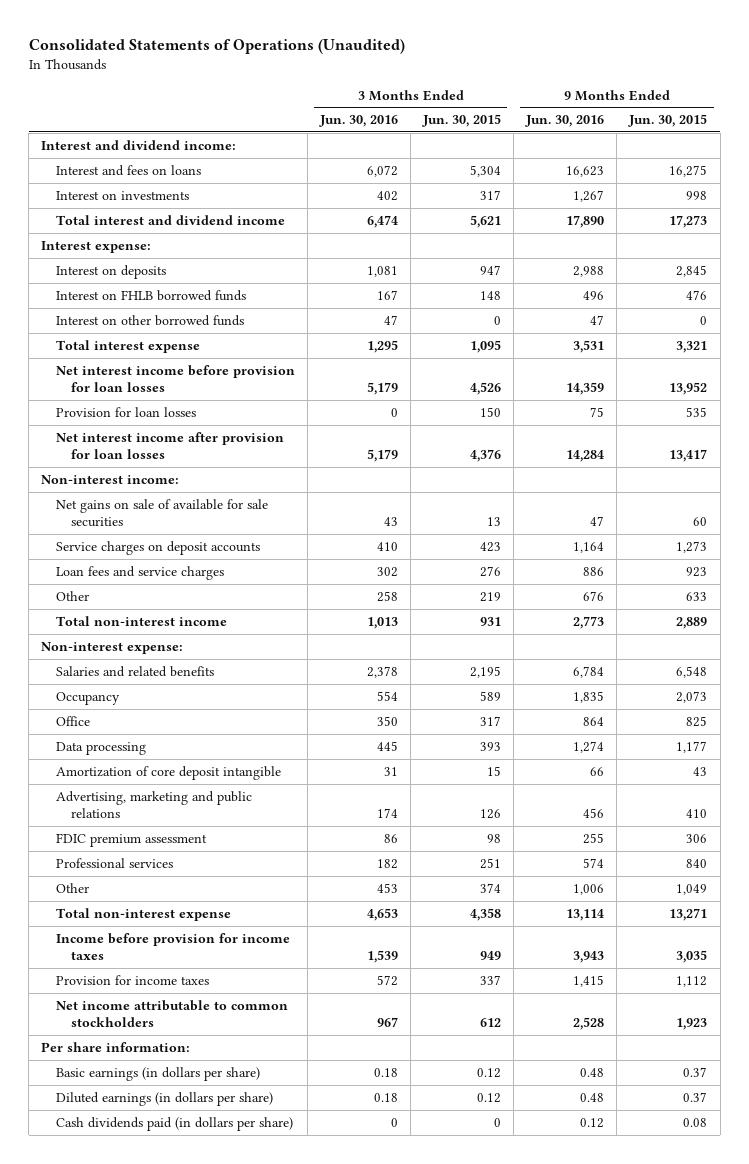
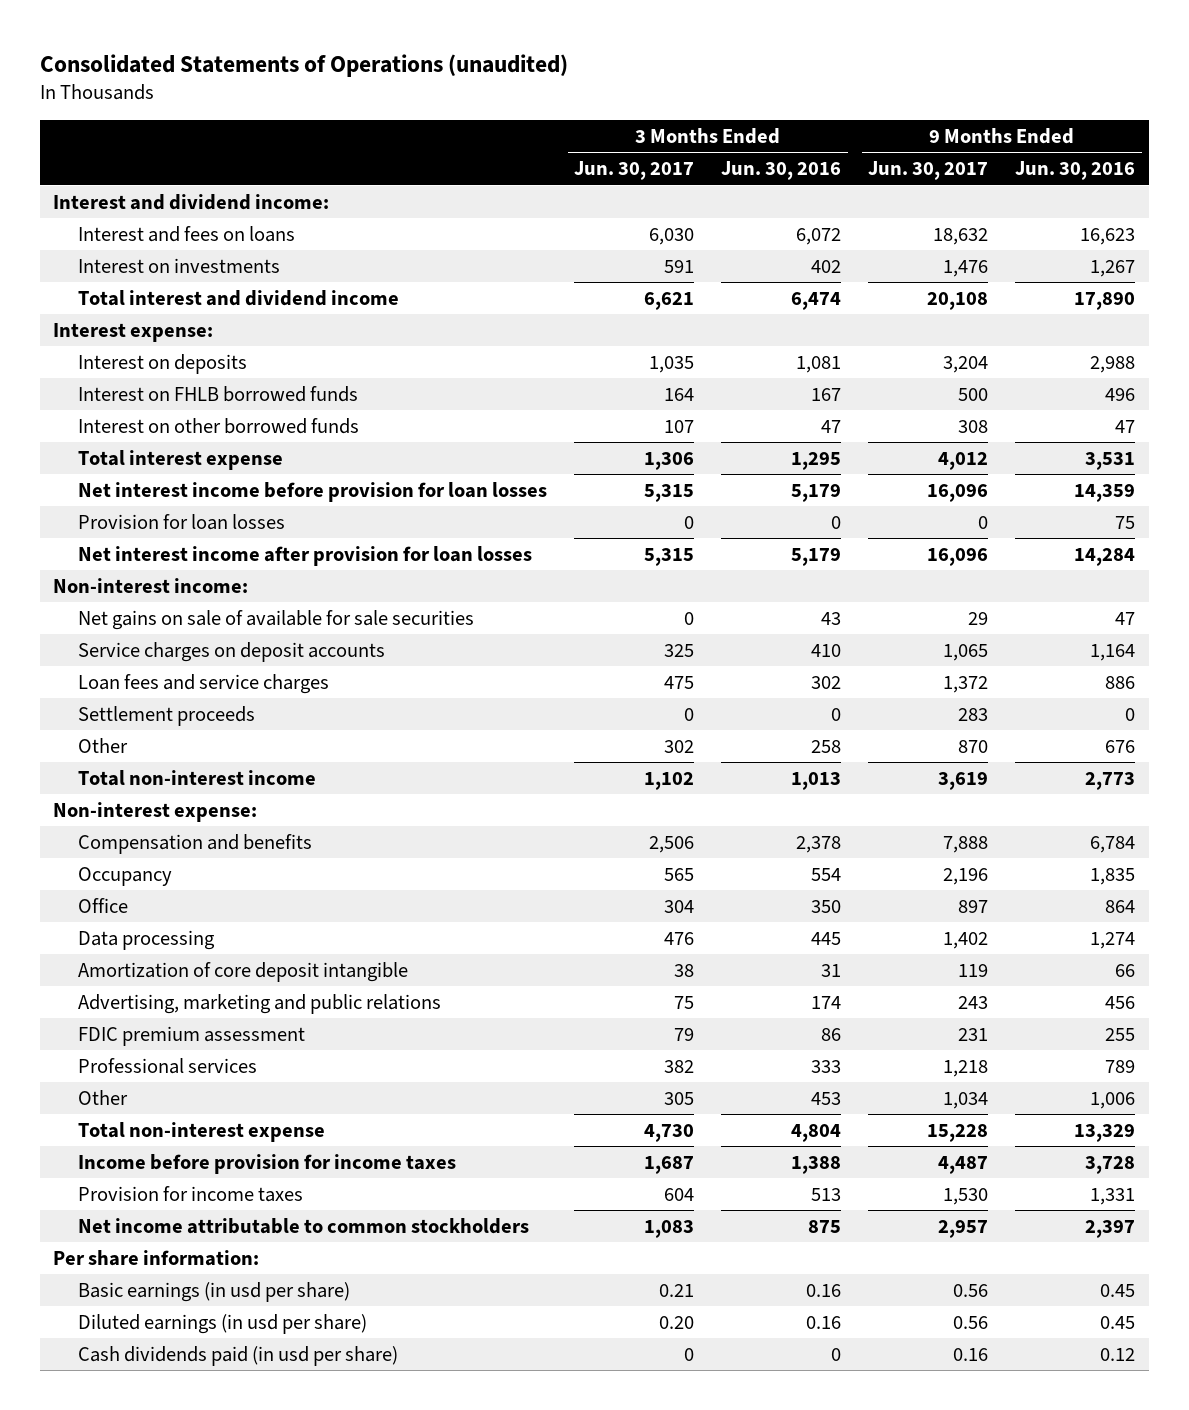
[28,39,405,55] Consolidated Statements of Operations (Unaudited) -> [39,53,568,77] Consolidated Statements of Operations (unaudited)
[422,114,502,128] Jun. 30, 2015 -> none
[628,114,708,128] Jun. 30, 2015 -> none
none -> [574,161,695,181] Jun. 30, 2017
none -> [868,161,989,181] Jun. 30, 2017
none -> [78,705,256,726] Settlement proceeds
[55,665,214,677] Salaries and related benefits -> [78,833,313,854] Compensation and benefits
[377,858,399,869] 182 -> [811,1059,842,1073] 333
[583,857,605,868] 574 -> [1105,1059,1136,1073] 789
[367,907,399,921] 4,653 -> [791,1123,842,1142] 4,804
[566,908,605,921] 13,114 -> [1074,1123,1136,1142] 13,329
[367,949,399,963] 1,539 -> [791,1155,842,1174] 1,388
[573,950,605,963] 3,943 -> [1085,1155,1136,1174] 3,728
[377,974,399,986] 572 -> [811,1187,842,1201] 513
[573,974,605,987] 1,415 -> [1090,1187,1136,1205] 1,331
[377,1016,399,1027] 967 -> [808,1219,842,1233] 875
[573,1016,605,1030] 2,528 -> [1085,1219,1136,1238] 2,397
[55,1066,260,1081] Basic earnings (in dollars per share) -> [78,1281,351,1302] Basic earnings (in usd per share)
[374,1067,399,1077] 0.18 -> [806,1283,842,1297] 0.16
[580,1067,605,1077] 0.48 -> [1100,1283,1136,1297] 0.45
[55,1091,273,1106] Diluted earnings (in dollars per share) -> [78,1313,368,1334] Diluted earnings (in usd per share)
[374,1092,399,1102] 0.18 -> [806,1315,842,1329] 0.16
[580,1092,605,1102] 0.48 -> [1100,1315,1136,1329] 0.45
[55,1116,293,1131] Cash dividends paid (in dollars per share) -> [78,1345,399,1366] Cash dividends paid (in usd per share)

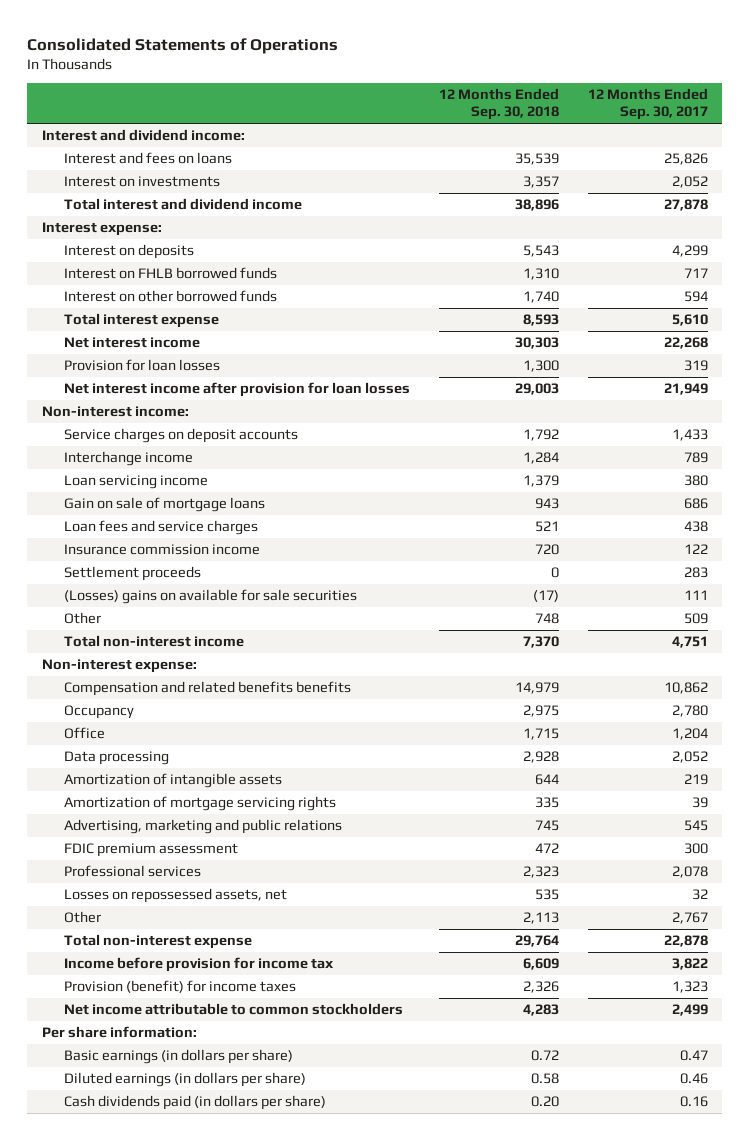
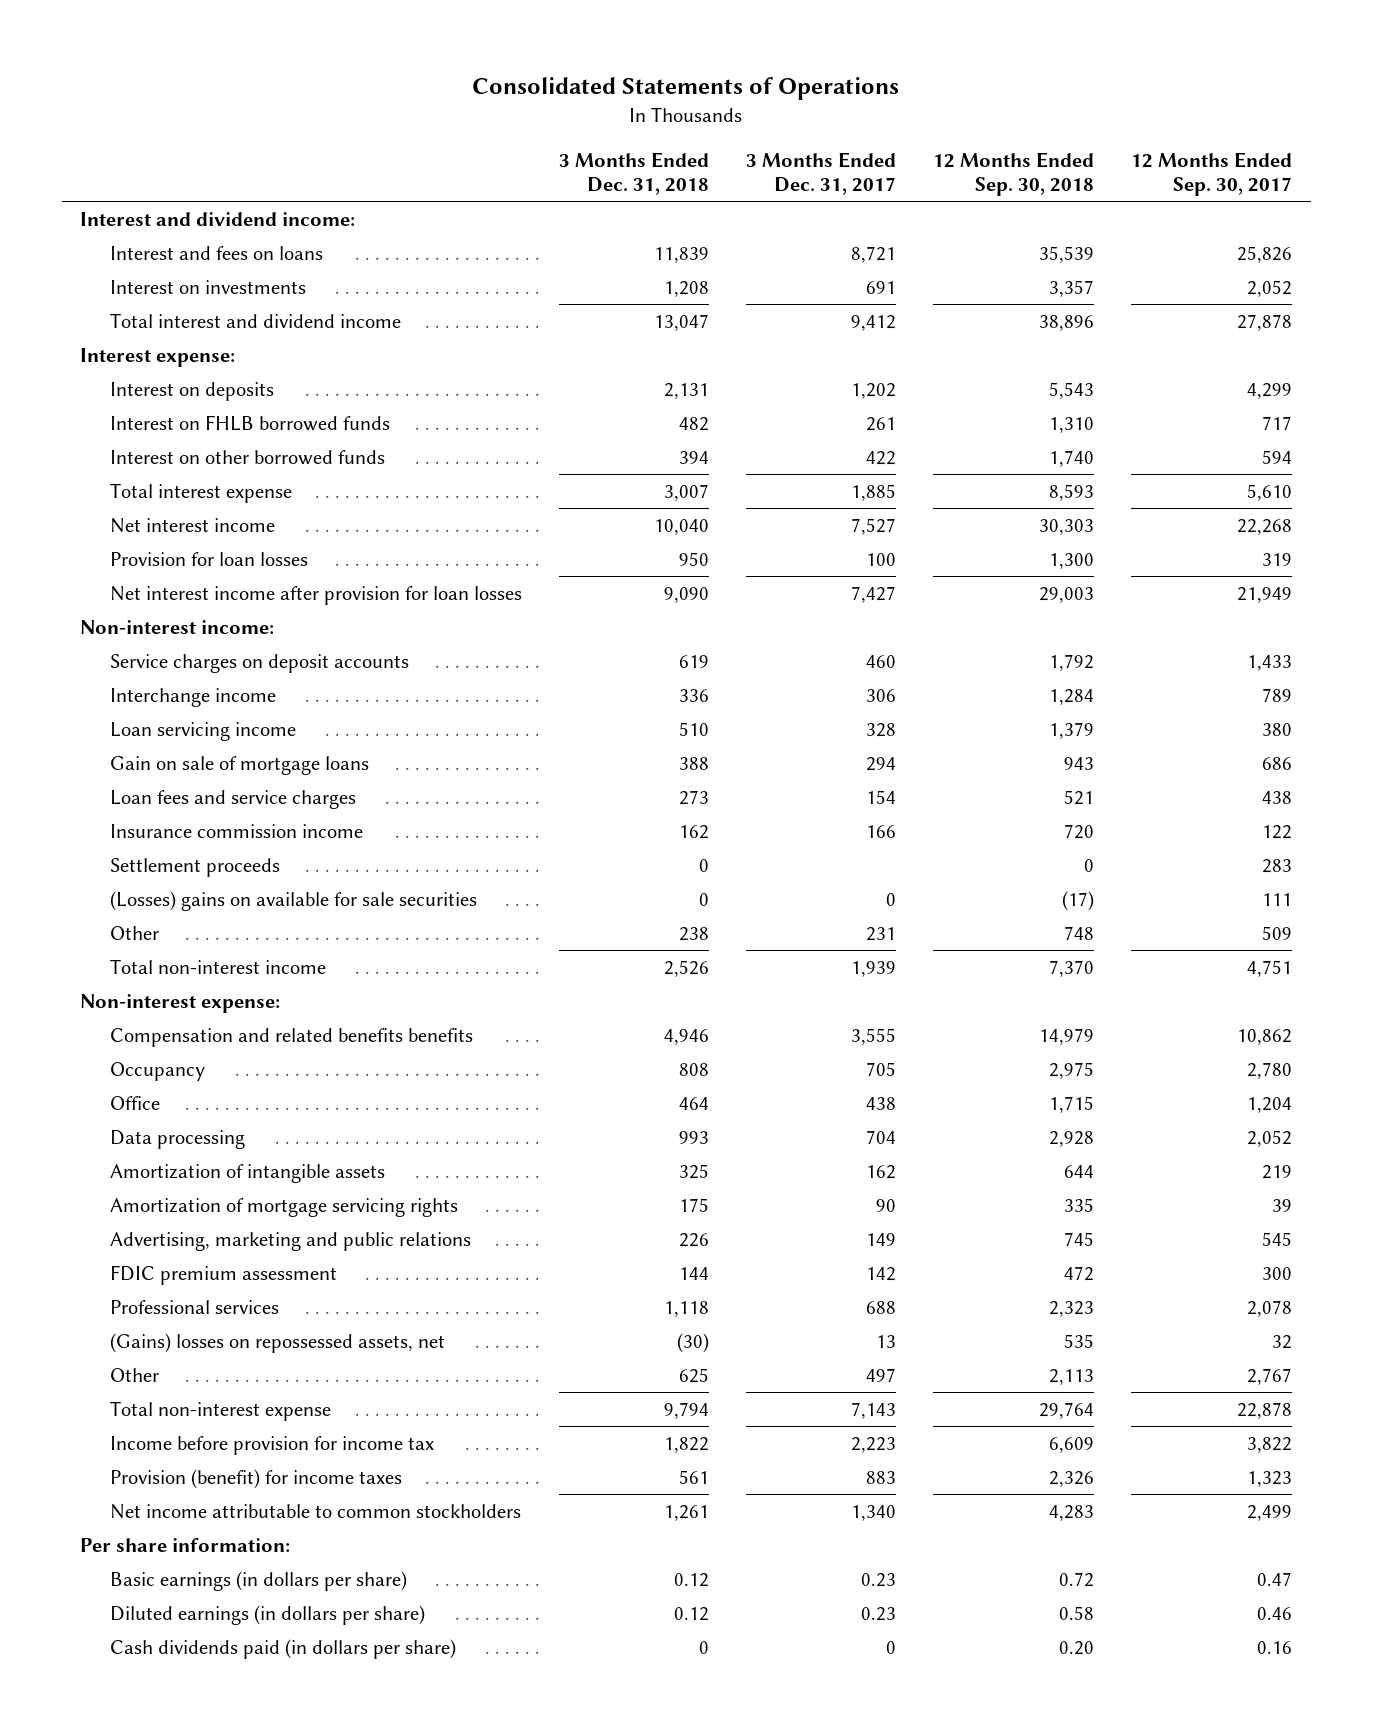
none -> [558,151,709,195] 3 Months Ended Dec. 31, 2018
none -> [746,151,897,195] 3 Months Ended Dec. 31, 2017
[63,888,287,904] Losses on repossessed assets, net -> [109,1332,445,1353] (Gains) losses on repossessed assets, net

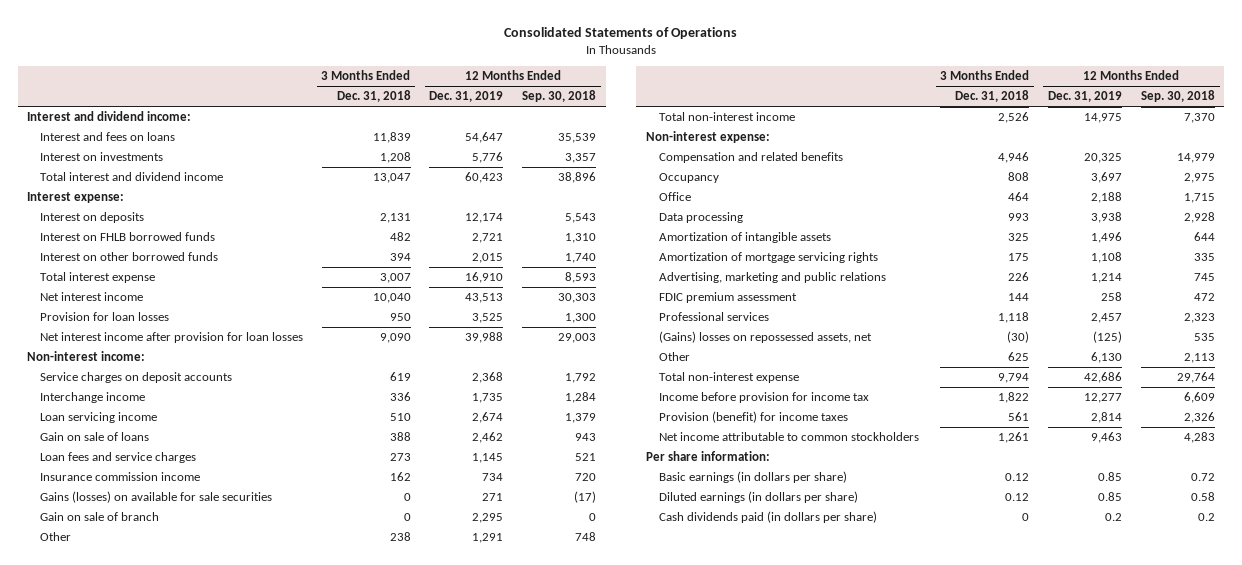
[746,151,897,195] 3 Months Ended Dec. 31, 2017 -> none
[1131,151,1293,196] 12 Months Ended Sep. 30, 2017 -> none
none -> [429,91,504,103] Dec. 31, 2019
[109,755,369,775] Gain on sale of mortgage loans -> [39,432,149,442] Gain on sale of loans
[109,857,280,877] Settlement proceeds -> none
[109,890,477,911] (Losses) gains on available for sale securities -> [39,491,272,504] Gains (losses) on available for sale securities
none -> [39,512,159,522] Gain on sale of branch
[109,1027,473,1047] Compensation and related benefits benefits -> [658,152,843,164] Compensation and related benefits
[1059,1640,1095,1655] 0.20 -> [1197,513,1215,522] 0.2

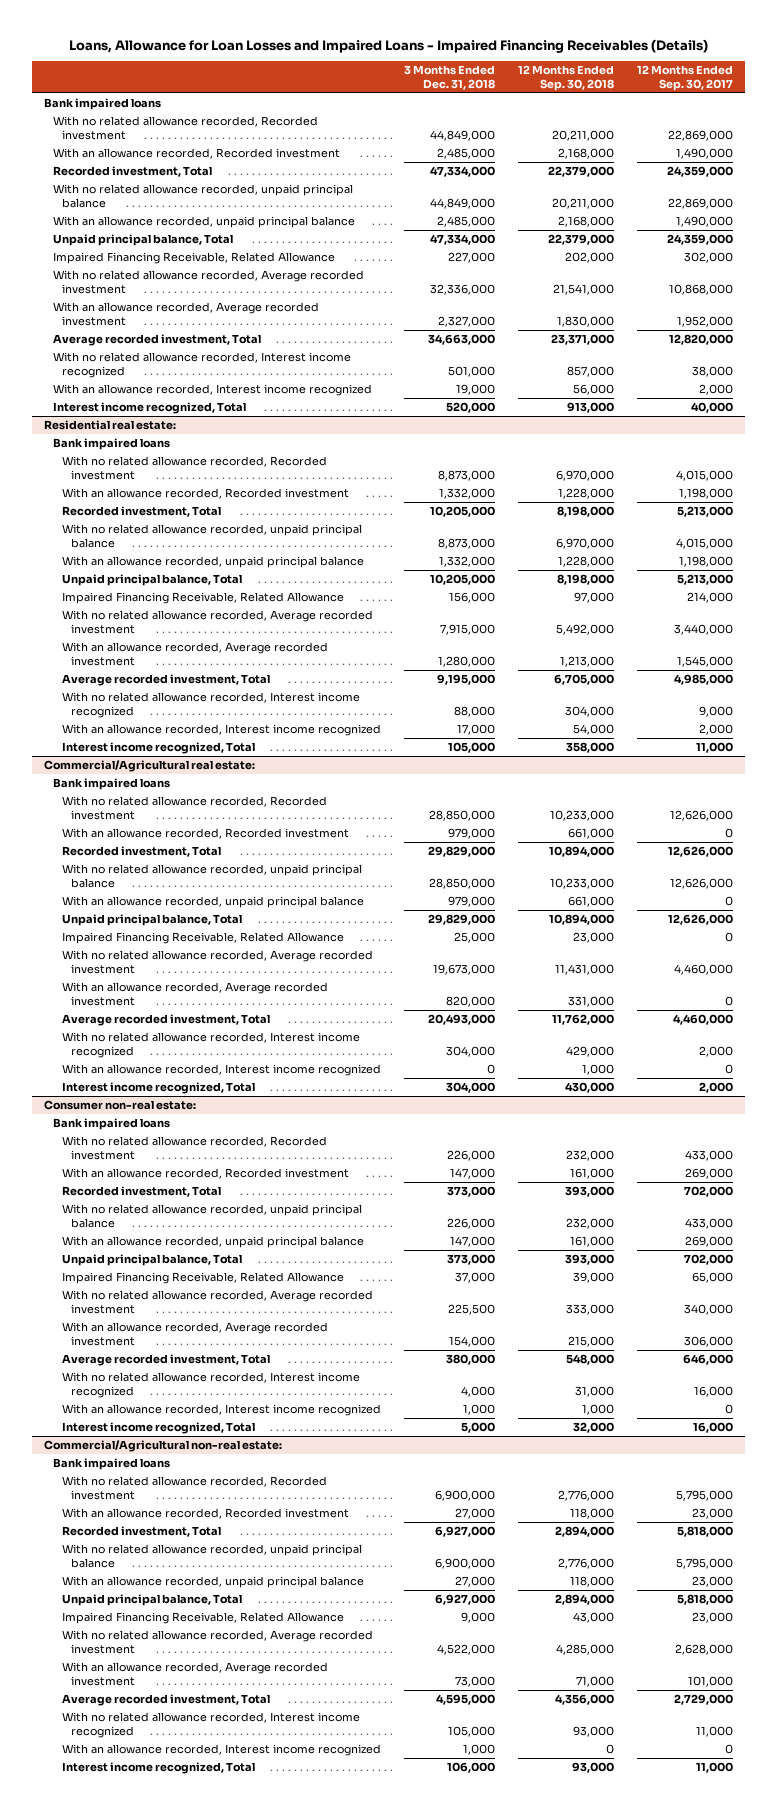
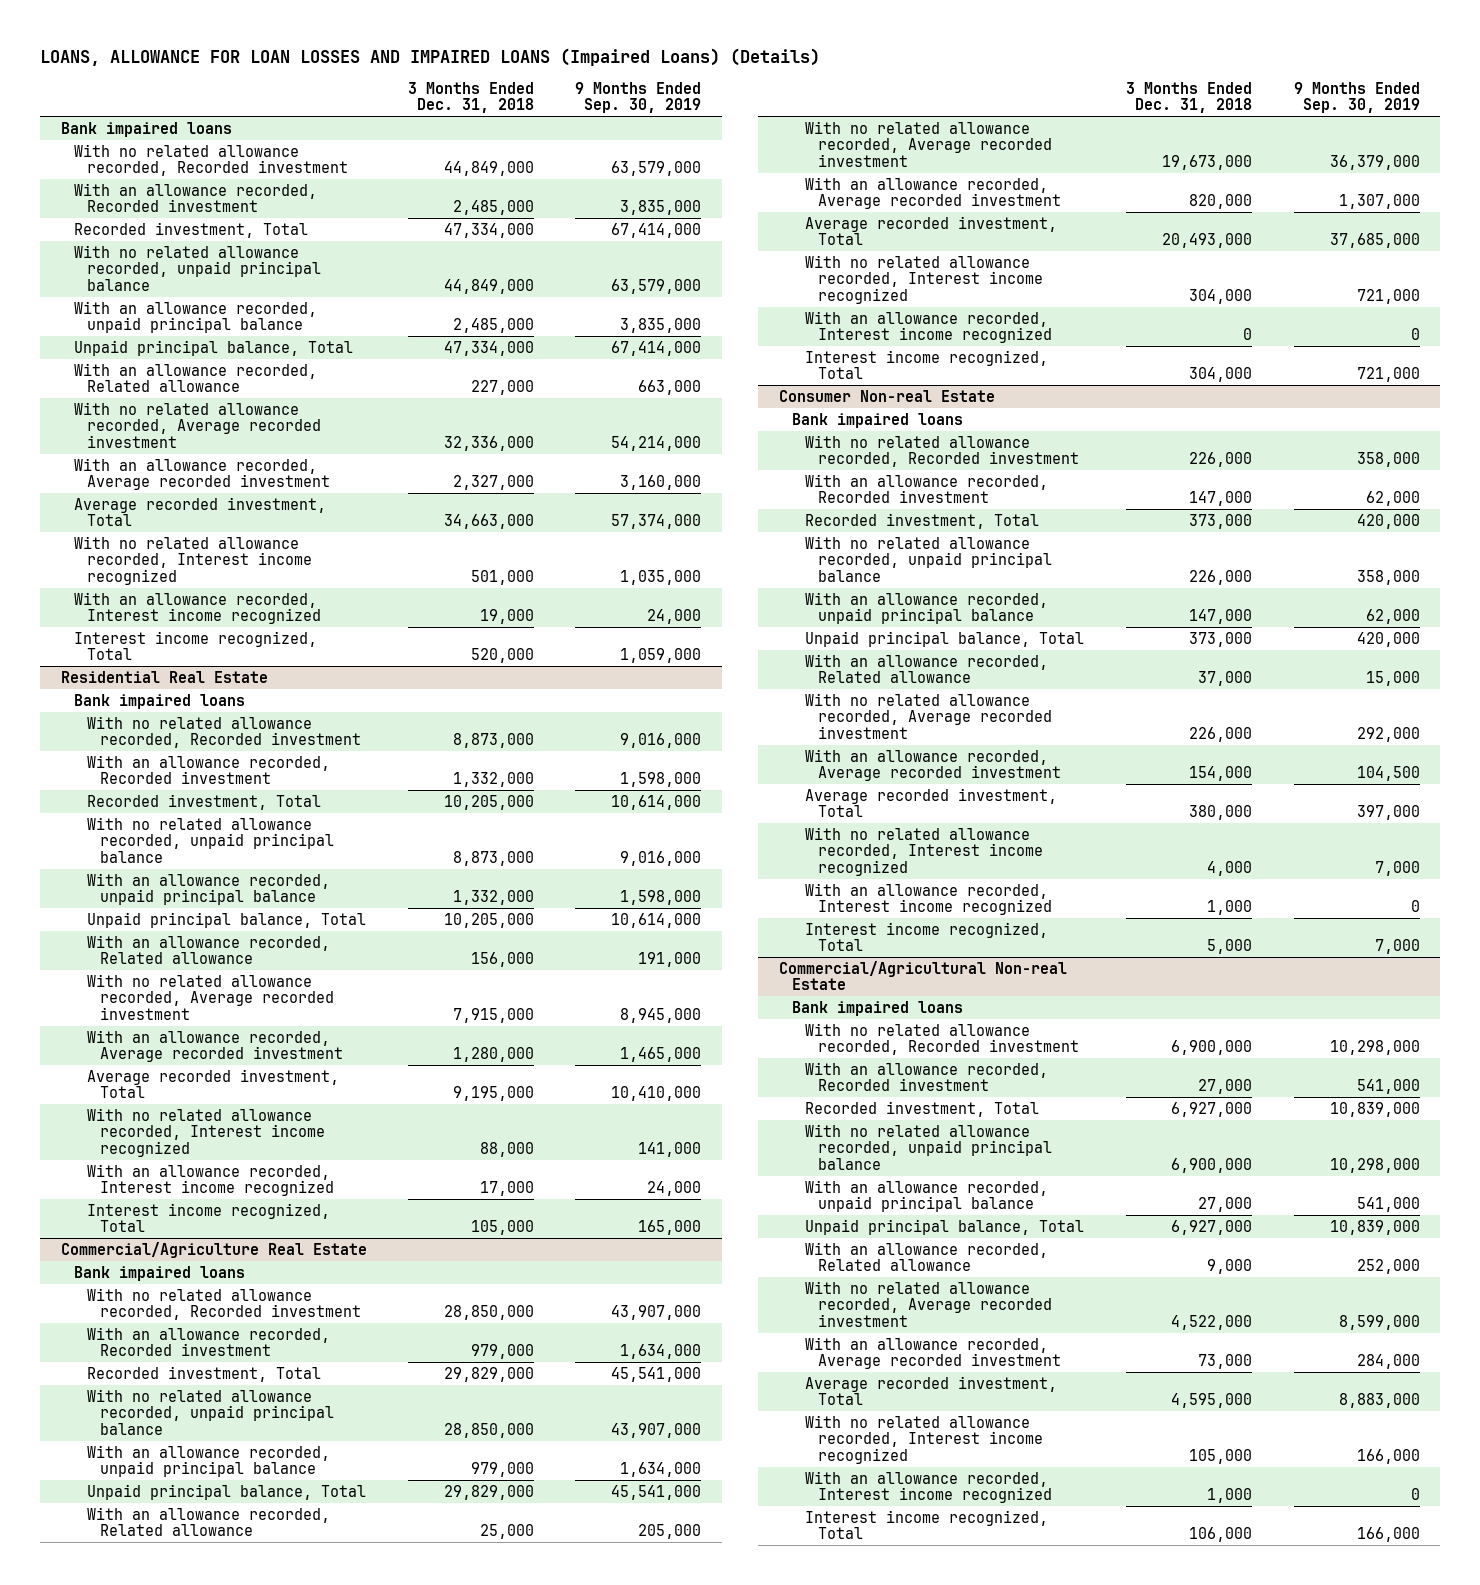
[68,38,708,53] Loans, Allowance for Loan Losses and Impaired Loans - Impaired Financing Receivables (Details) -> [39,47,820,66] LOANS, ALLOWANCE FOR LOAN LOSSES AND IMPAIRED LOANS (Impaired Loans) (Details)
[518,64,615,92] 12 Months Ended Sep. 30, 2018 -> none
[637,64,734,92] 12 Months Ended Sep. 30, 2017 -> none
none -> [575,81,702,114] 9 Months Ended Sep. 30, 2019
[52,252,335,265] Impaired Financing Receivable, Related Allowance -> [73,362,317,393] With an allowance recorded, Related allowance
[43,420,176,431] Residential real estate: -> [60,670,268,683] Residential Real Estate
[62,592,345,605] Impaired Financing Receivable, Related Allowance -> [86,934,330,965] With an allowance recorded, Related allowance
[43,760,255,773] Commercial/Agricultural real estate: -> [60,1241,367,1258] Commercial/Agriculture Real Estate
[62,932,345,945] Impaired Financing Receivable, Related Allowance -> [86,1506,330,1537] With an allowance recorded, Related allowance
[43,1100,196,1111] Consumer non-real estate: -> [779,389,996,402] Consumer Non-real Estate
[62,1272,345,1285] Impaired Financing Receivable, Related Allowance -> [805,653,1049,684] With an allowance recorded, Related allowance
[448,1304,496,1316] 225,500 -> [1189,727,1253,743] 226,000
[43,1440,282,1453] Commercial/Agricultural non-real estate: -> [779,960,1068,991] Commercial/Agricultural Non-real Estate
[62,1612,345,1625] Impaired Financing Receivable, Related Allowance -> [805,1241,1049,1272] With an allowance recorded, Related allowance

